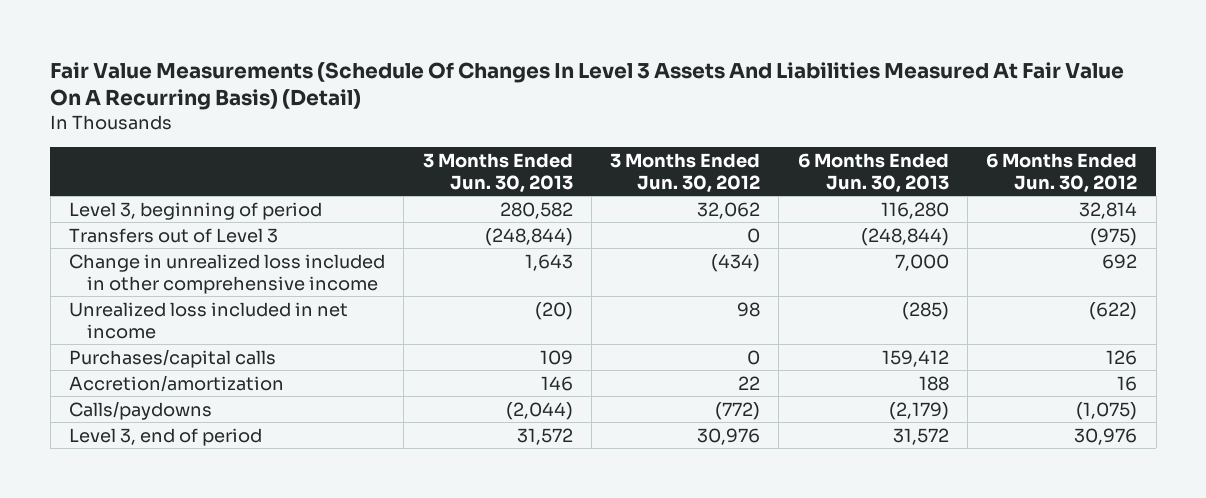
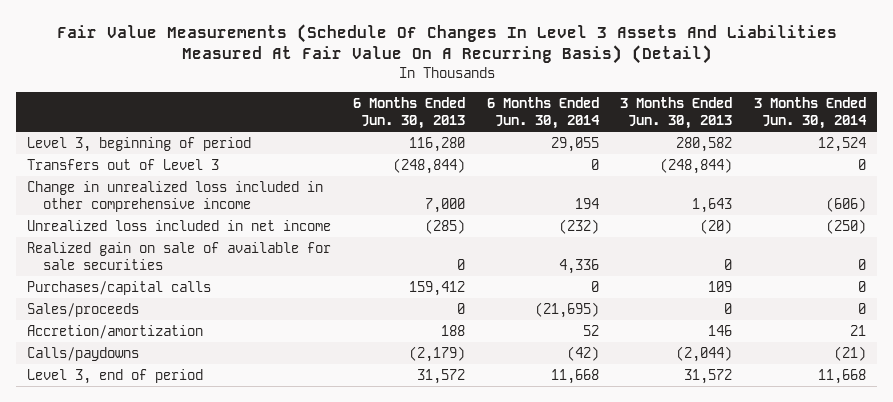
[610,152,761,193] 3 Months Ended Jun. 30, 2012 -> none
[986,152,1138,193] 6 Months Ended Jun. 30, 2012 -> none
none -> [486,96,600,130] 6 Months Ended Jun. 30, 2014
none -> [754,96,868,130] 3 Months Ended Jun. 30, 2014
none -> [27,241,332,271] Realized gain on sale of available for sale securities
none -> [27,302,140,317] Sales/proceeds

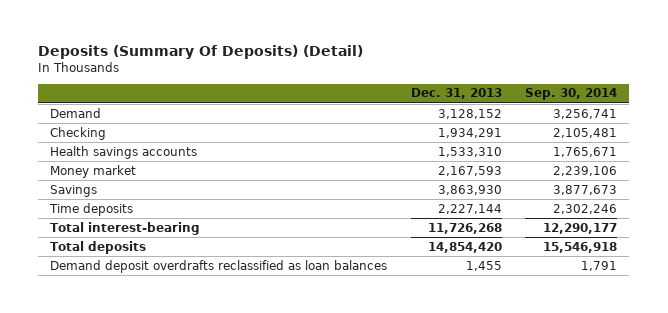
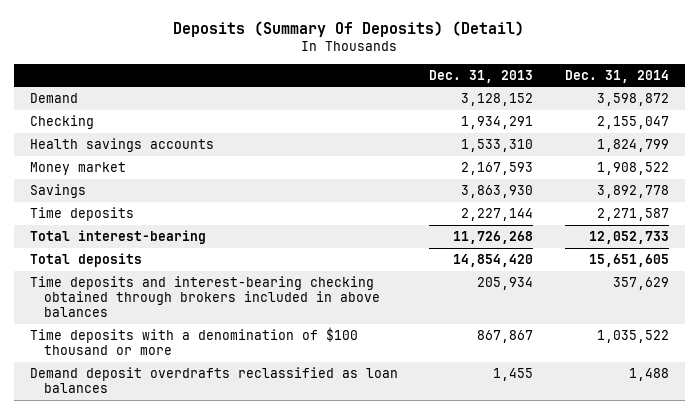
[525,88,618,101] Sep. 30, 2014 -> none
none -> [564,69,669,83] Dec. 31, 2014
none -> [29,275,380,318] Time deposits and interest-bearing checking obtained through brokers included in above balances
none -> [29,326,358,356] Time deposits with a denomination of $100 thousand or more

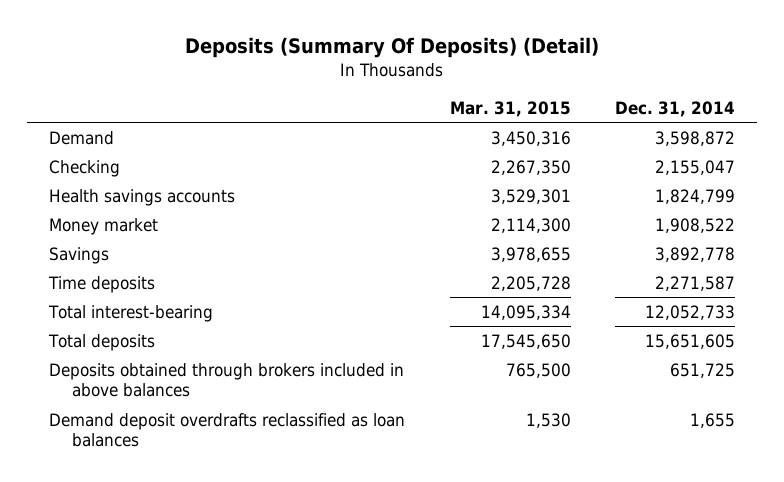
[429,69,534,83] Dec. 31, 2013 -> none
none -> [449,100,571,117] Mar. 31, 2015
[29,326,358,356] Time deposits with a denomination of $100 thousand or more -> none
[29,275,380,318] Time deposits and interest-bearing checking obtained through brokers included in above balances -> [49,362,405,398] Deposits obtained through brokers included in above balances
[612,276,669,290] 357,629 -> [670,362,736,378] 651,725
[628,367,669,381] 1,488 -> [690,412,736,428] 1,655

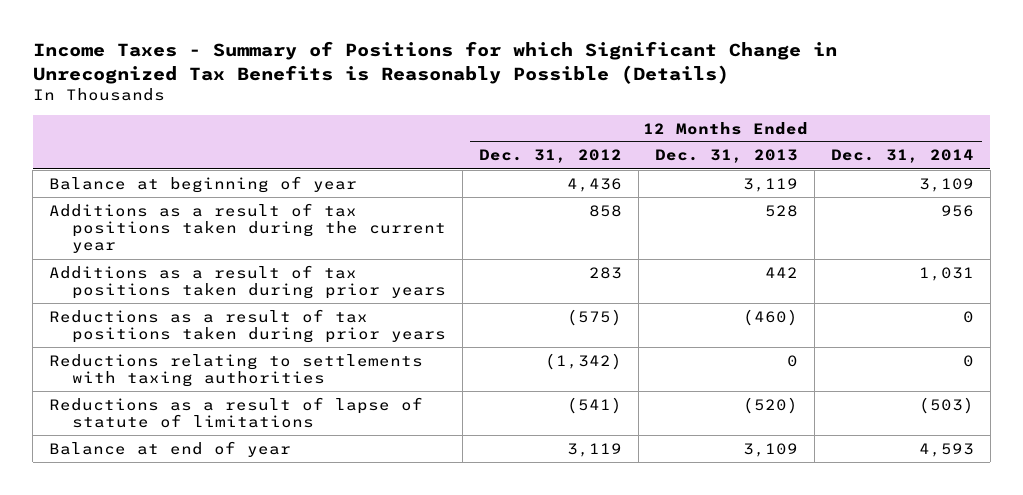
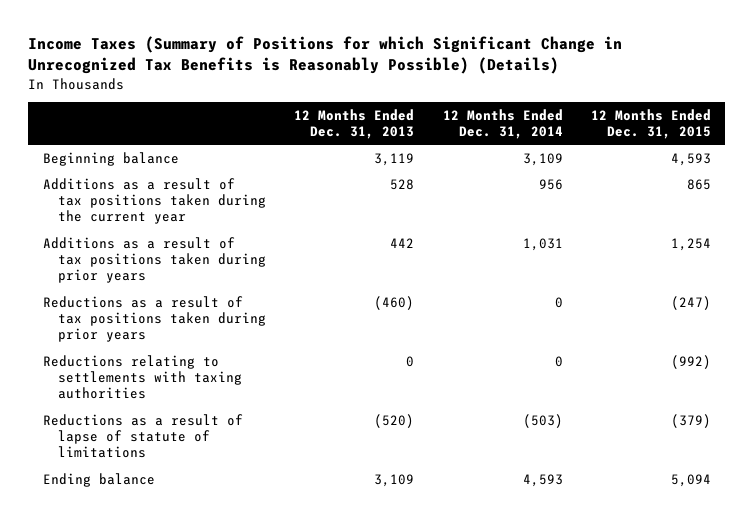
[32,41,837,84] Income Taxes - Summary of Positions for which Significant Change in Unrecognized Tax Benefits is Reasonably Possible (Details) -> [28,36,623,75] Income Taxes (Summary of Positions for which Significant Change in Unrecognized Tax Benefits is Reasonably Possible) (Details)
[478,149,622,164] Dec. 31, 2012 -> none
none -> [591,108,712,140] 12 Months Ended Dec. 31, 2015
[49,175,358,193] Balance at beginning of year -> [42,151,179,166] Beginning balance
[49,440,292,457] Balance at end of year -> [42,472,155,487] Ending balance

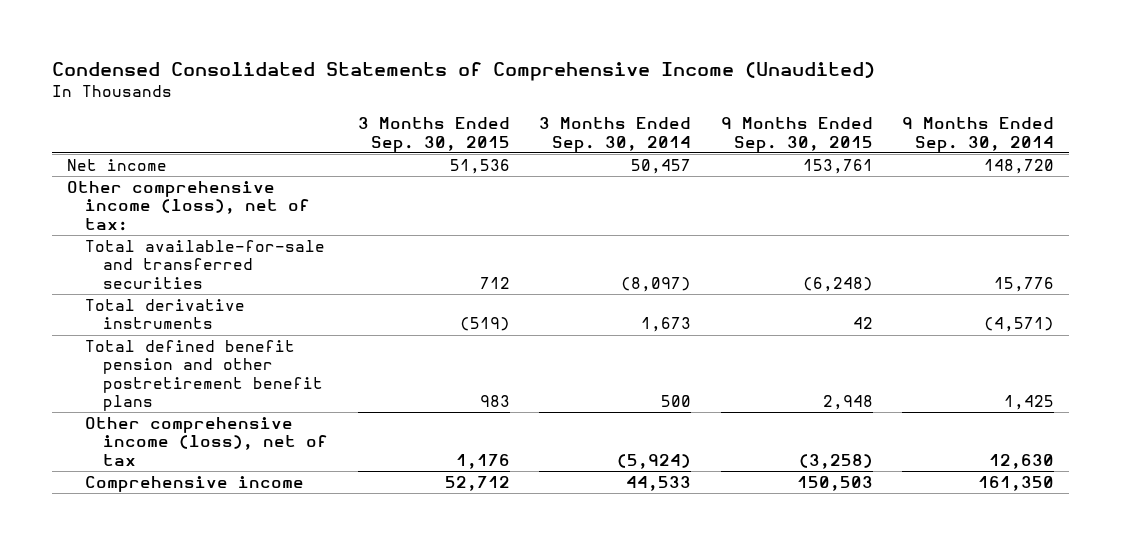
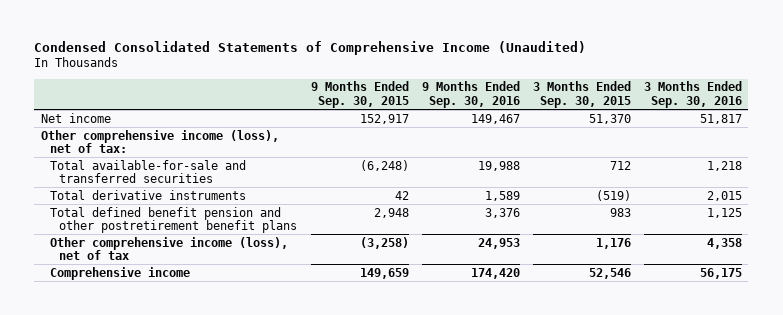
[539,117,692,152] 3 Months Ended Sep. 30, 2014 -> none
[902,117,1055,152] 9 Months Ended Sep. 30, 2014 -> none
none -> [421,81,520,108] 9 Months Ended Sep. 30, 2016
none -> [643,81,742,108] 3 Months Ended Sep. 30, 2016
[449,159,510,175] 51,536 -> [588,113,631,124] 51,370
[802,159,873,175] 153,761 -> [359,113,409,124] 152,917
[444,476,510,492] 52,712 -> [588,267,631,279] 52,546
[796,476,873,492] 150,503 -> [359,267,409,279] 149,659

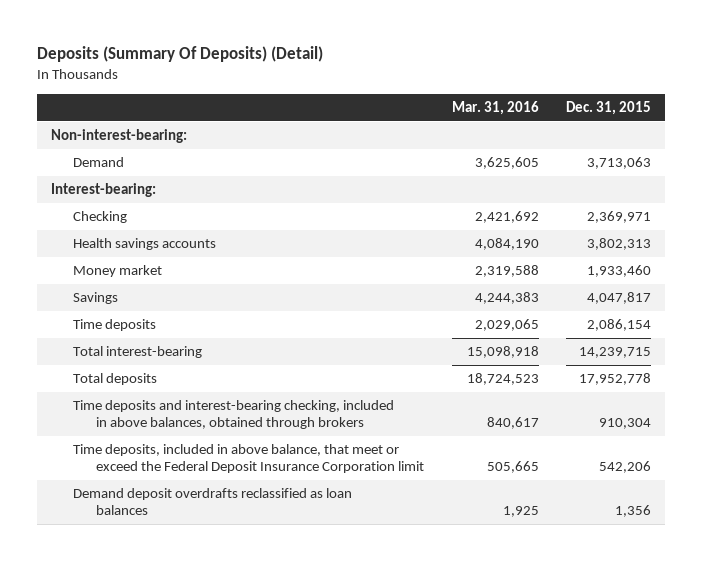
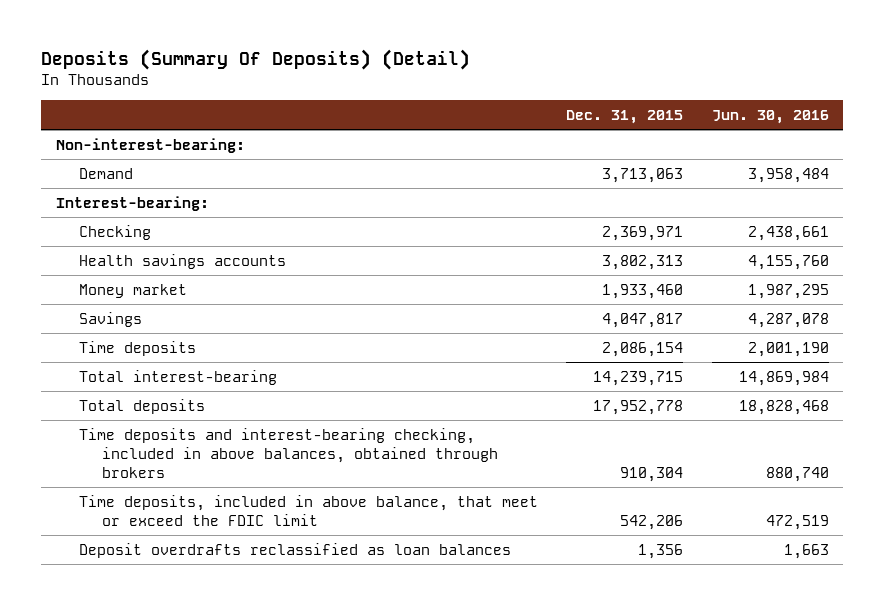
[451,100,539,115] Mar. 31, 2016 -> none
none -> [711,110,829,125] Jun. 30, 2016
[73,444,424,474] Time deposits, included in above balance, that meet or exceed the Federal Deposit Insurance Corporation limit -> [78,494,538,526] Time deposits, included in above balance, that meet or exceed the FDIC limit
[73,488,353,516] Demand deposit overdrafts reclassified as loan balances -> [78,542,511,558] Deposit overdrafts reclassified as loan balances

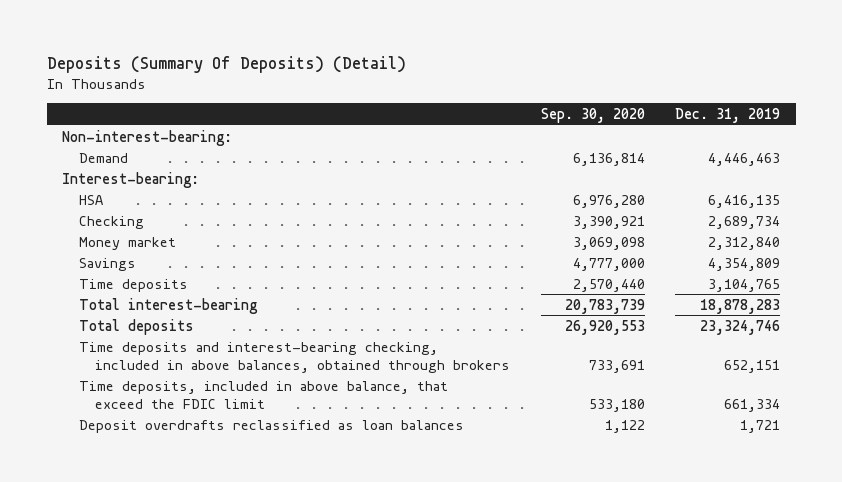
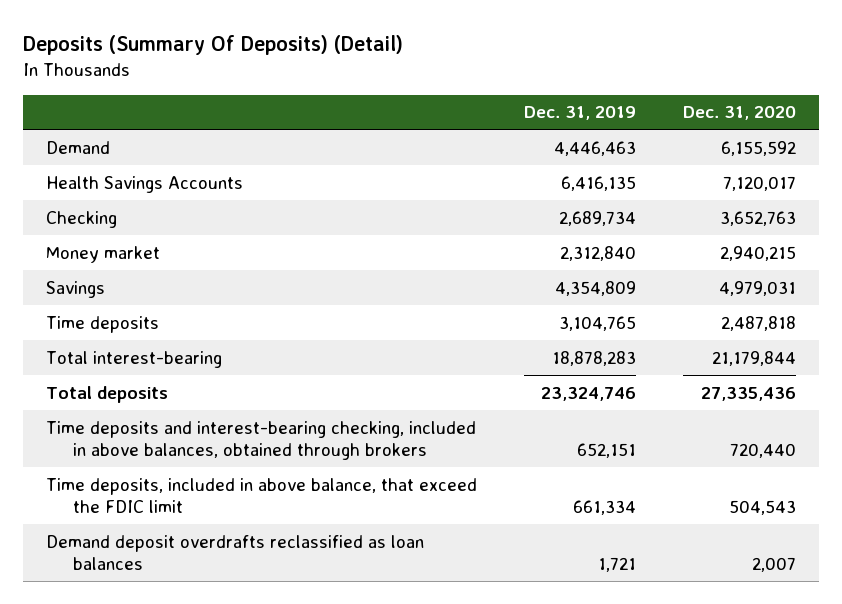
[540,107,645,123] Sep. 30, 2020 -> none
none -> [682,106,796,121] Dec. 31, 2020
[61,129,232,146] Non-interest-bearing: -> none
[61,171,199,188] Interest-bearing: -> none
[78,194,103,205] HSA -> [46,175,244,193] Health Savings Accounts
[78,419,464,433] Deposit overdrafts reclassified as loan balances -> [46,534,425,571] Demand deposit overdrafts reclassified as loan balances

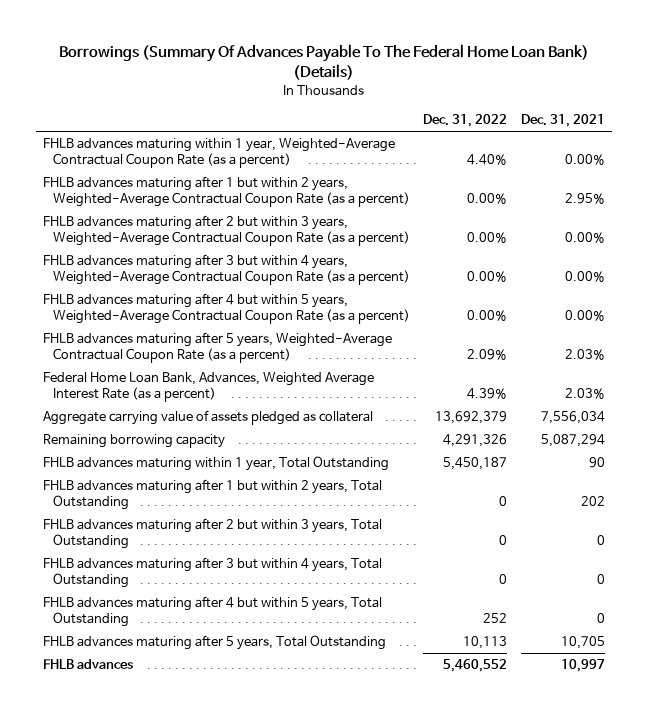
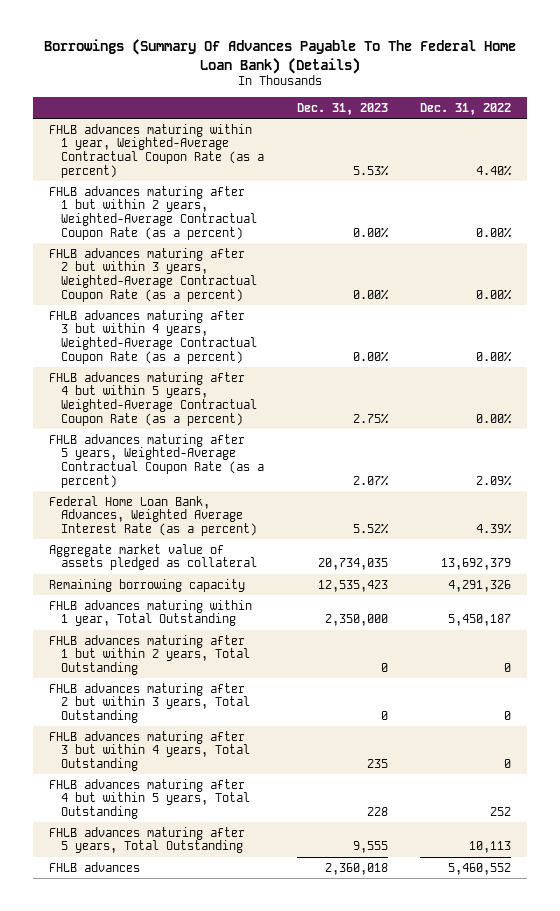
[521,114,606,128] Dec. 31, 2021 -> none
none -> [296,102,388,115] Dec. 31, 2023
[43,410,374,426] Aggregate carrying value of assets pledged as collateral -> [49,543,258,571] Aggregate market value of assets pledged as collateral

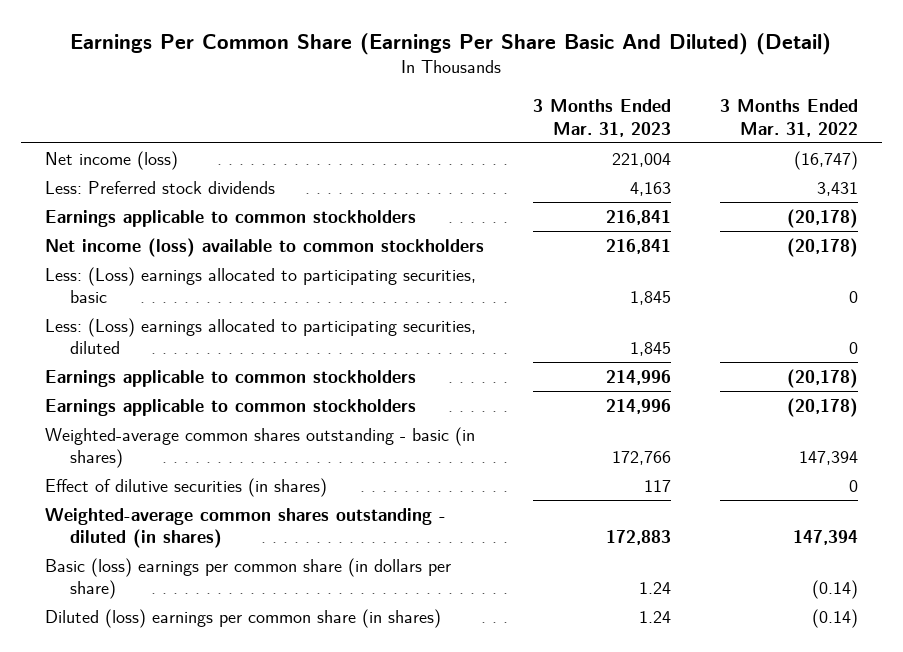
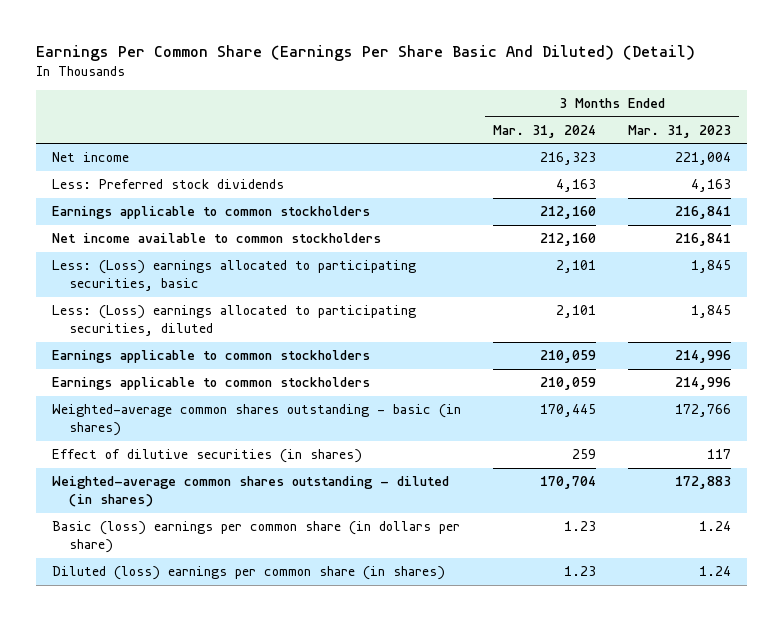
[719,99,858,137] 3 Months Ended Mar. 31, 2022 -> none
none -> [492,124,596,138] Mar. 31, 2024
[45,150,179,170] Net income (loss) -> [51,152,129,163] Net income
[45,237,485,257] Net income (loss) available to common stockholders -> [51,233,381,244] Net income available to common stockholders

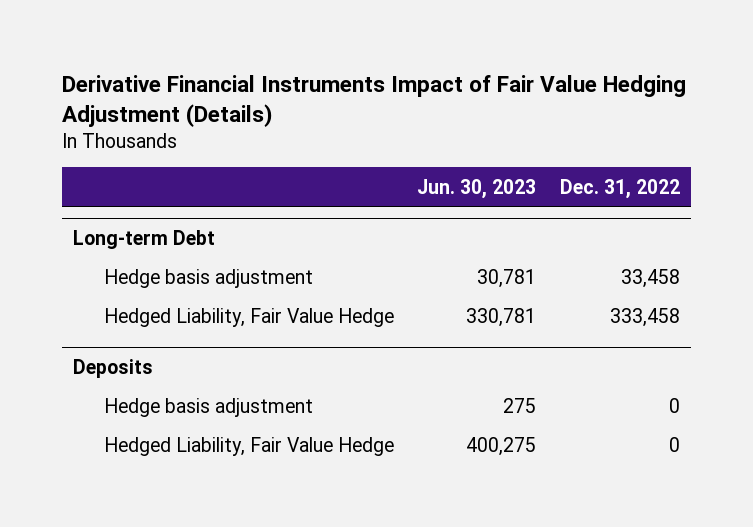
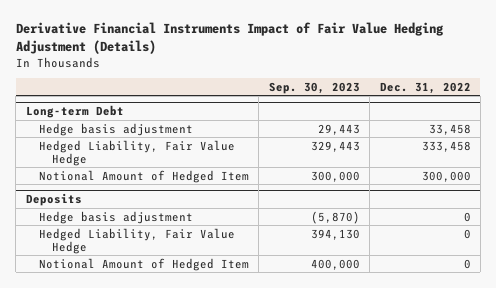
[417,178,537,199] Jun. 30, 2023 -> none
none -> [268,81,360,94] Sep. 30, 2023
none -> [38,169,249,183] Notional Amount of Hedged Item
none -> [38,257,249,271] Notional Amount of Hedged Item

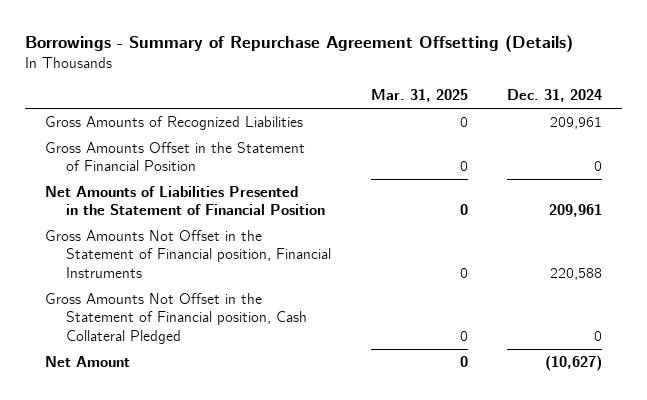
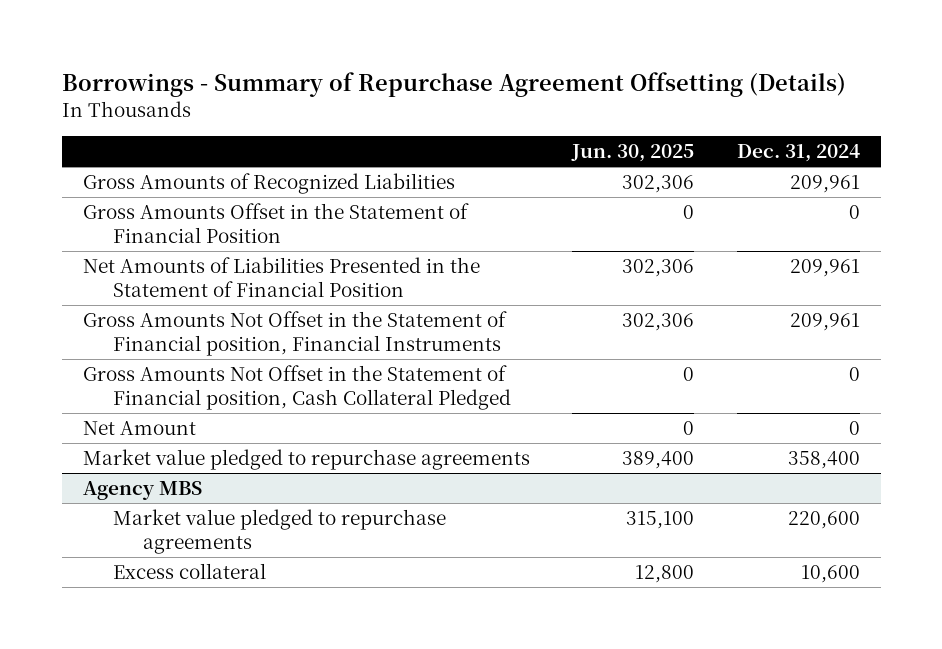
[370,89,468,103] Mar. 31, 2025 -> none
none -> [571,143,695,162] Jun. 30, 2025
[550,267,603,280] 220,588 -> [789,312,860,331] 209,961
[545,354,603,371] (10,627) -> [848,420,860,435] 0
none -> [82,448,530,470] Market value pledged to repurchase agreements
none -> [82,480,202,500] Agency MBS
none -> [112,508,446,554] Market value pledged to repurchase agreements
none -> [112,562,266,579] Excess collateral

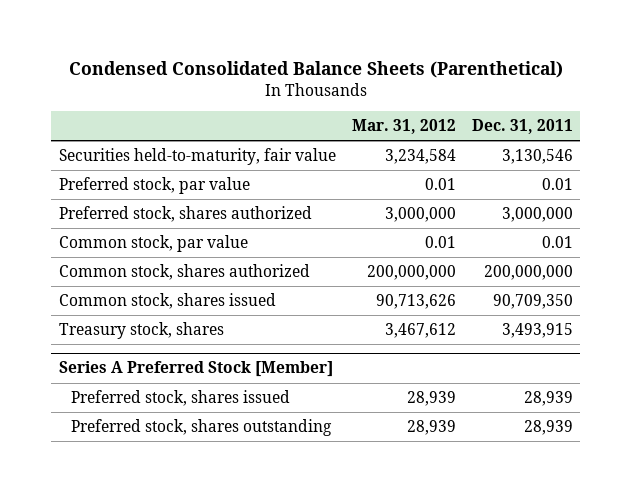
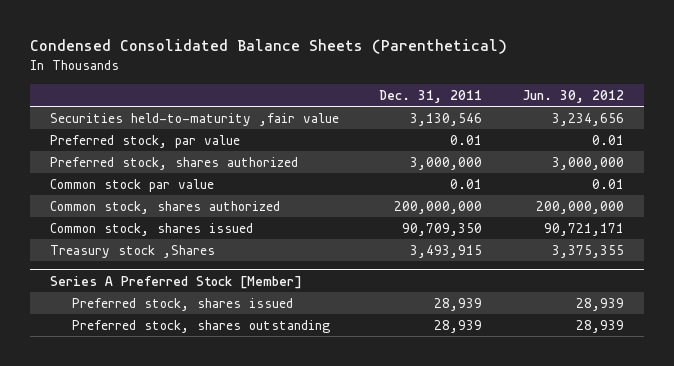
[351,119,456,135] Mar. 31, 2012 -> none
none -> [522,89,624,103] Jun. 30, 2012
[59,148,337,166] Securities held-to-maturity, fair value -> [50,112,340,126] Securities held-to-maturity ,fair value
[59,235,249,253] Common stock, par value -> [50,178,215,192] Common stock par value
[59,322,225,340] Treasury stock, shares -> [50,244,216,258] Treasury stock ,Shares

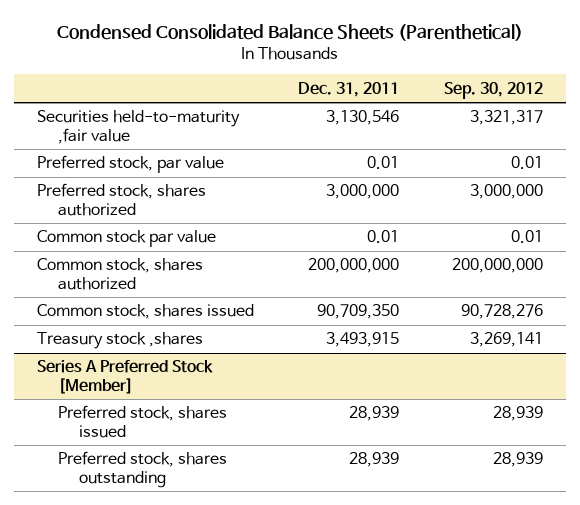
[522,89,624,103] Jun. 30, 2012 -> none
none -> [444,81,544,99] Sep. 30, 2012
[50,244,216,258] Treasury stock ,Shares -> [36,332,203,350] Treasury stock ,shares

